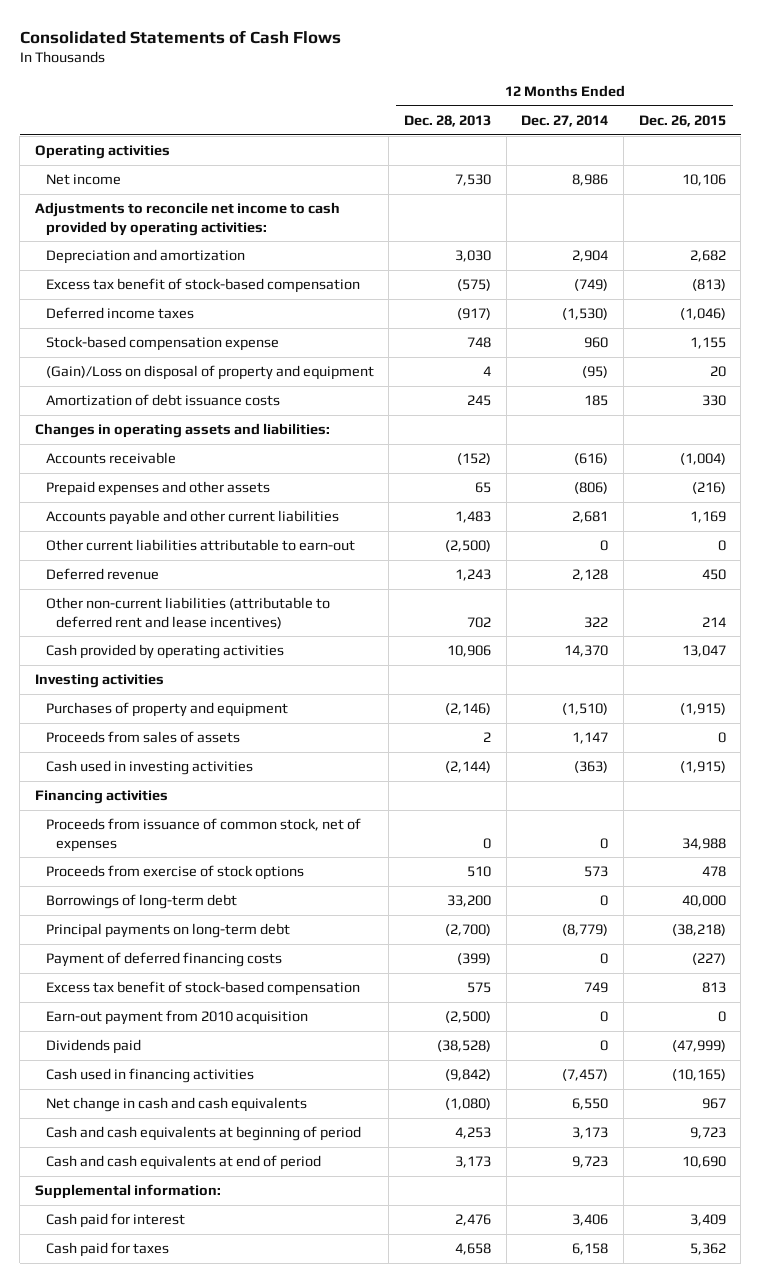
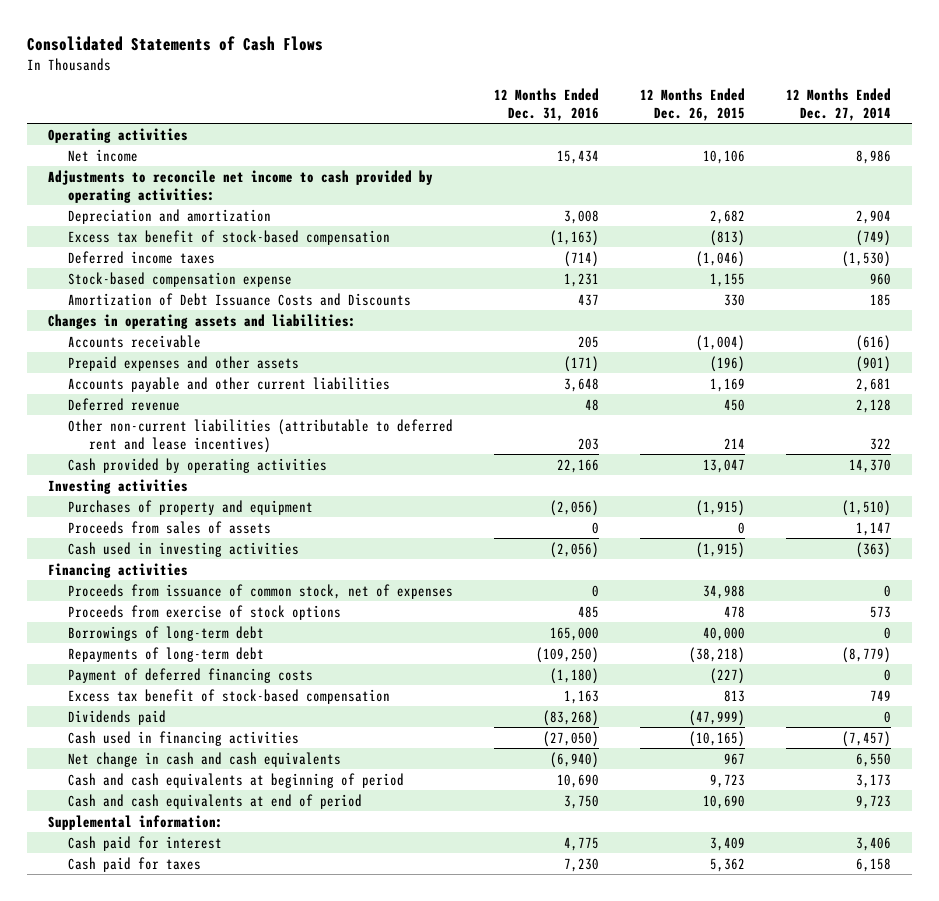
[403,115,491,128] Dec. 28, 2013 -> none
none -> [494,88,600,121] 12 Months Ended Dec. 31, 2016
[45,365,374,381] (Gain)/Loss on disposal of property and equipment -> none
[45,394,280,407] Amortization of debt issuance costs -> [68,292,412,306] Amortization of Debt Issuance Costs and Discounts
[574,482,609,495] (806) -> [856,355,892,372] (901)
[691,482,726,495] (216) -> [710,355,746,372] (196)
[45,539,355,552] Other current liabilities attributable to earn-out -> none
[45,923,290,939] Principal payments on long-term debt -> [68,646,265,662] Repayments of long-term debt
[45,1010,308,1026] Earn-out payment from 2010 acquisition -> none

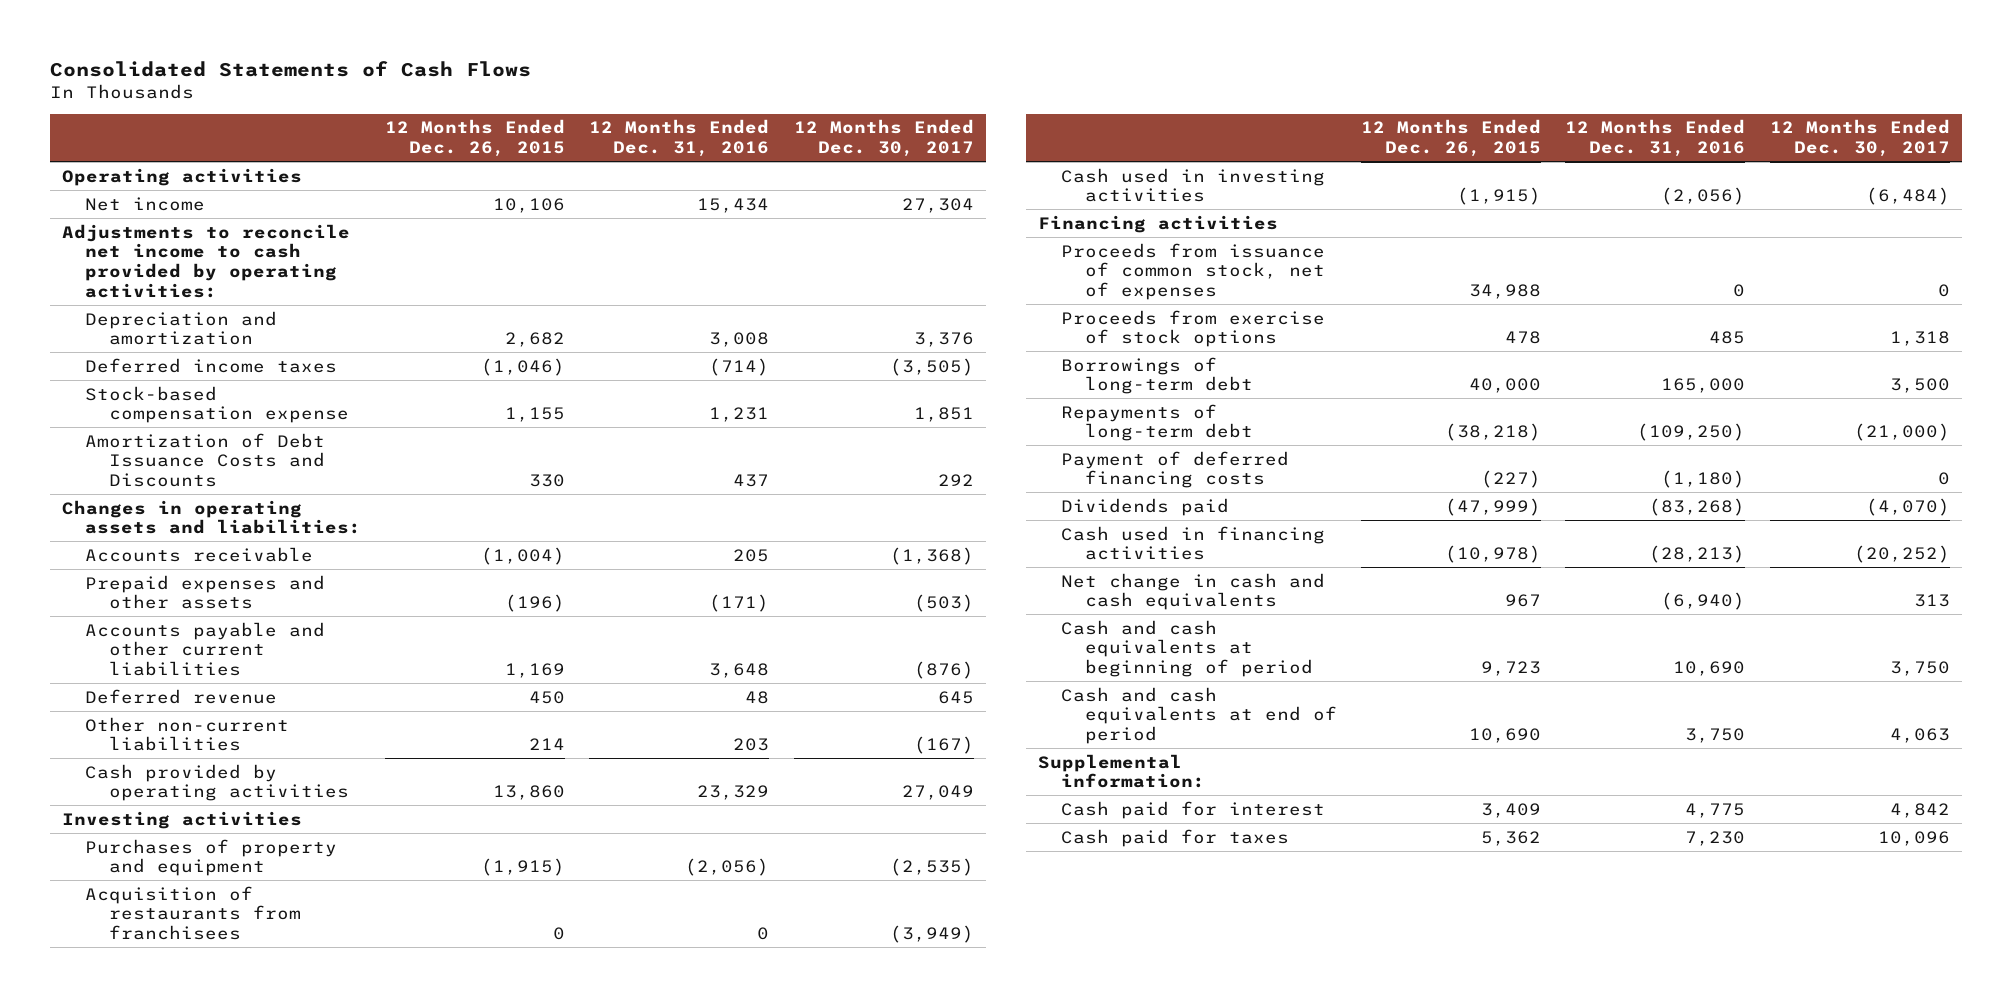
[786,88,892,121] 12 Months Ended Dec. 27, 2014 -> none
none -> [793,119,974,158] 12 Months Ended Dec. 30, 2017
[68,229,391,245] Excess tax benefit of stock-based compensation -> none
[68,418,454,453] Other non-current liabilities (attributable to deferred rent and lease incentives) -> [85,716,290,752] Other non-current liabilities
[557,458,600,473] 22,166 -> [697,785,770,801] 23,329
[703,458,746,473] 13,047 -> [493,785,566,801] 13,860
[68,520,272,534] Proceeds from sales of assets -> none
none -> [85,885,301,941] Acquisition of restaurants from franchisees
[68,688,391,704] Excess tax benefit of stock-based compensation -> none
[543,730,600,747] (27,050) -> [1649,545,1746,564] (28,213)
[689,730,746,747] (10,165) -> [1445,545,1542,564] (10,978)

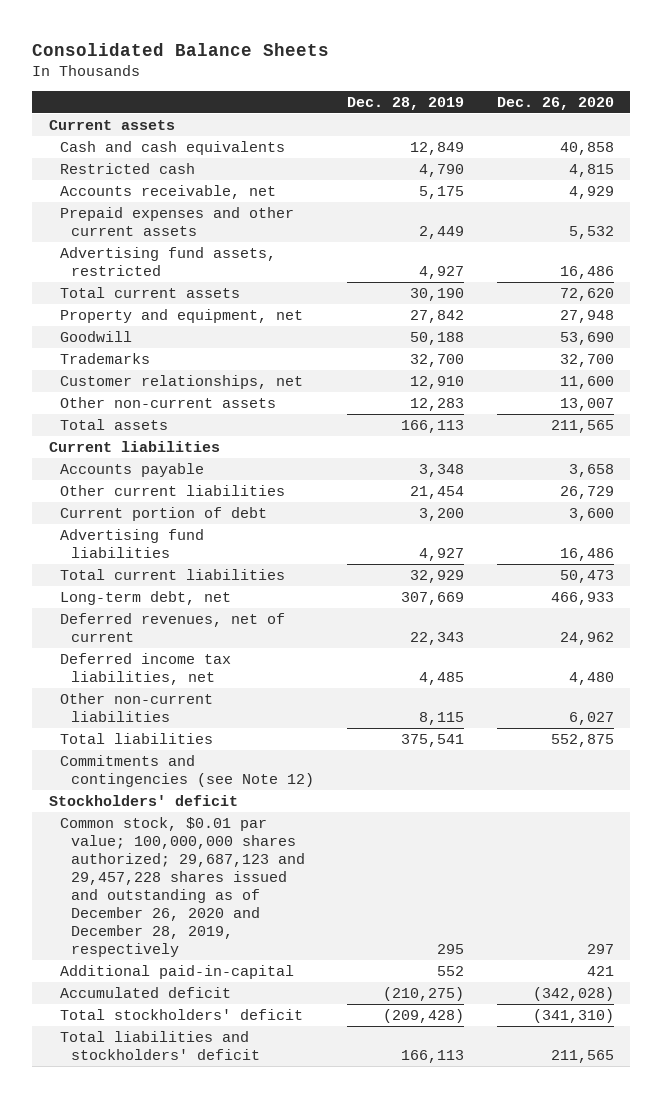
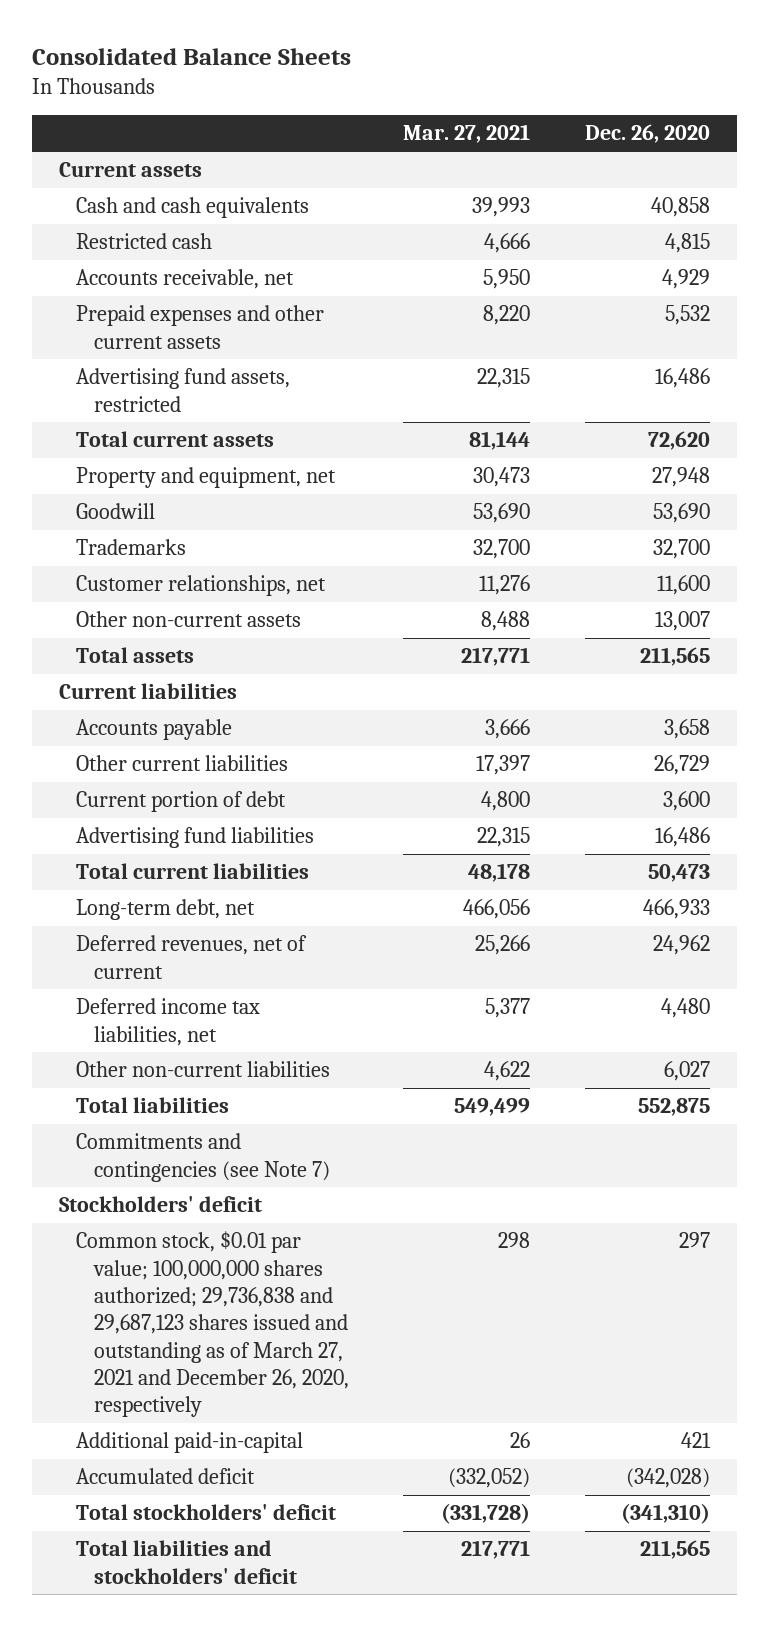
[346,96,464,110] Dec. 28, 2019 -> none
none -> [403,124,531,144] Mar. 27, 2021
[59,754,314,787] Commitments and contingencies (see Note 12) -> [76,1133,331,1182] Commitments and contingencies (see Note 7)
[59,816,305,957] Common stock, $0.01 par value; 100,000,000 shares authorized; 29,687,123 and 29,457,228 shares issued and outstanding as of December 26, 2020 and December 28, 2019, respectively -> [76,1231,350,1418] Common stock, $0.01 par value; 100,000,000 shares authorized; 29,736,838 and 29,687,123 shares issued and outstanding as of March 27, 2021 and December 26, 2020, respectively

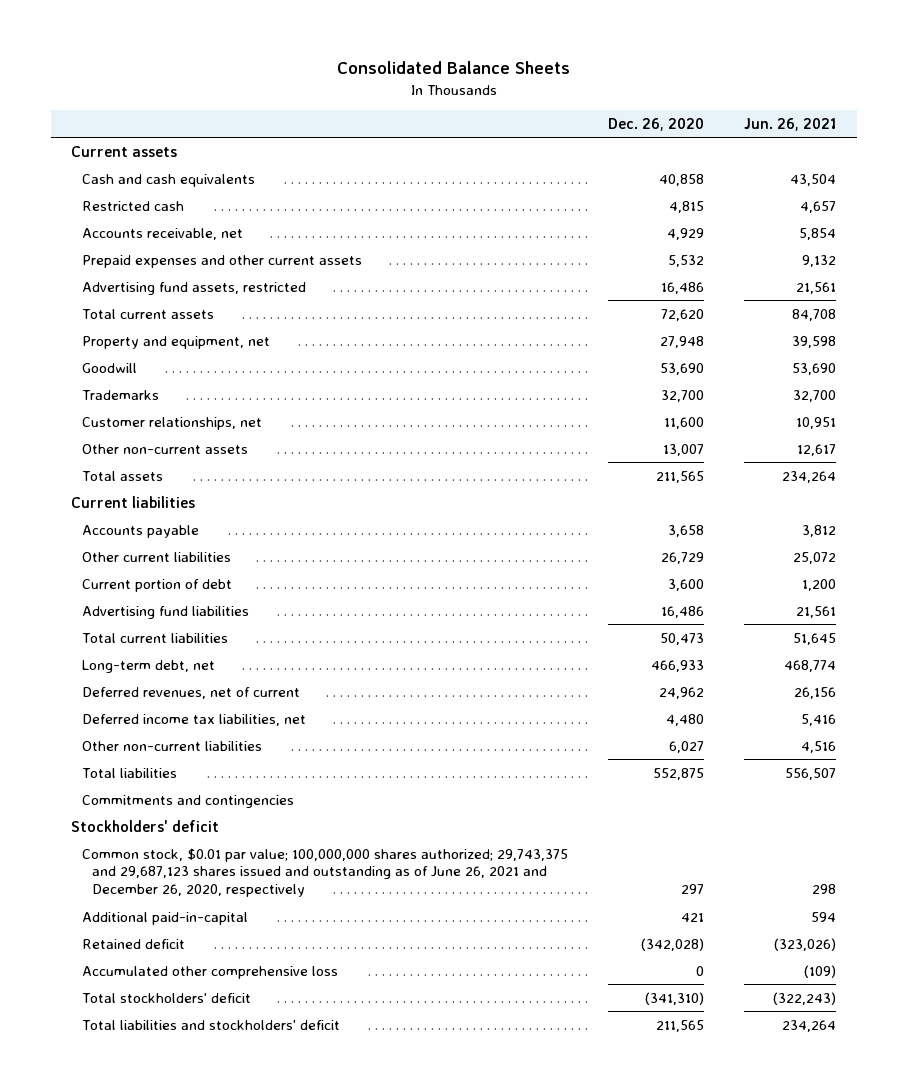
[403,124,531,144] Mar. 27, 2021 -> none
none -> [744,117,837,131] Jun. 26, 2021
[76,1133,331,1182] Commitments and contingencies (see Note 7) -> [81,794,294,808] Commitments and contingencies
[76,1231,350,1418] Common stock, $0.01 par value; 100,000,000 shares authorized; 29,736,838 and 29,687,123 shares issued and outstanding as of March 27, 2021 and December 26, 2020, respectively -> [81,847,568,898] Common stock, $0.01 par value; 100,000,000 shares authorized; 29,743,375 and 29,687,123 shares issued and outstanding as of June 26, 2021 and December 26, 2020, respectively
[76,1468,256,1485] Accumulated deficit -> [81,938,185,949] Retained deficit
none -> [81,965,338,979] Accumulated other comprehensive loss

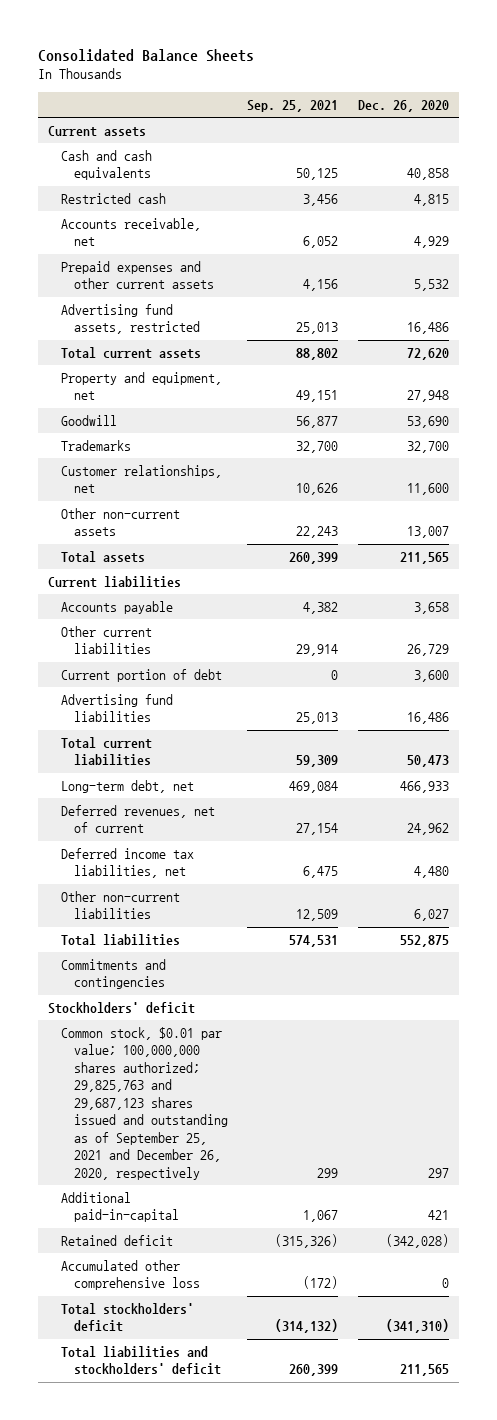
[744,117,837,131] Jun. 26, 2021 -> none
none -> [247,100,339,113] Sep. 25, 2021
[81,847,568,898] Common stock, $0.01 par value; 100,000,000 shares authorized; 29,743,375 and 29,687,123 shares issued and outstanding as of June 26, 2021 and December 26, 2020, respectively -> [60,1026,228,1180] Common stock, $0.01 par value; 100,000,000 shares authorized; 29,825,763 and 29,687,123 shares issued and outstanding as of September 25, 2021 and December 26, 2020, respectively

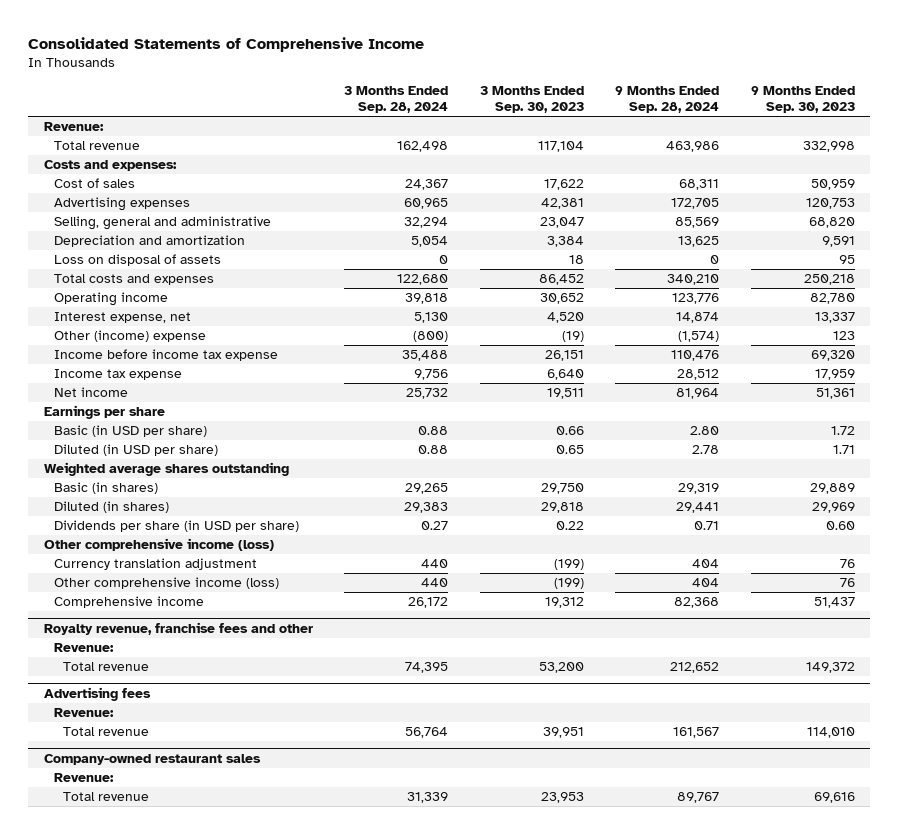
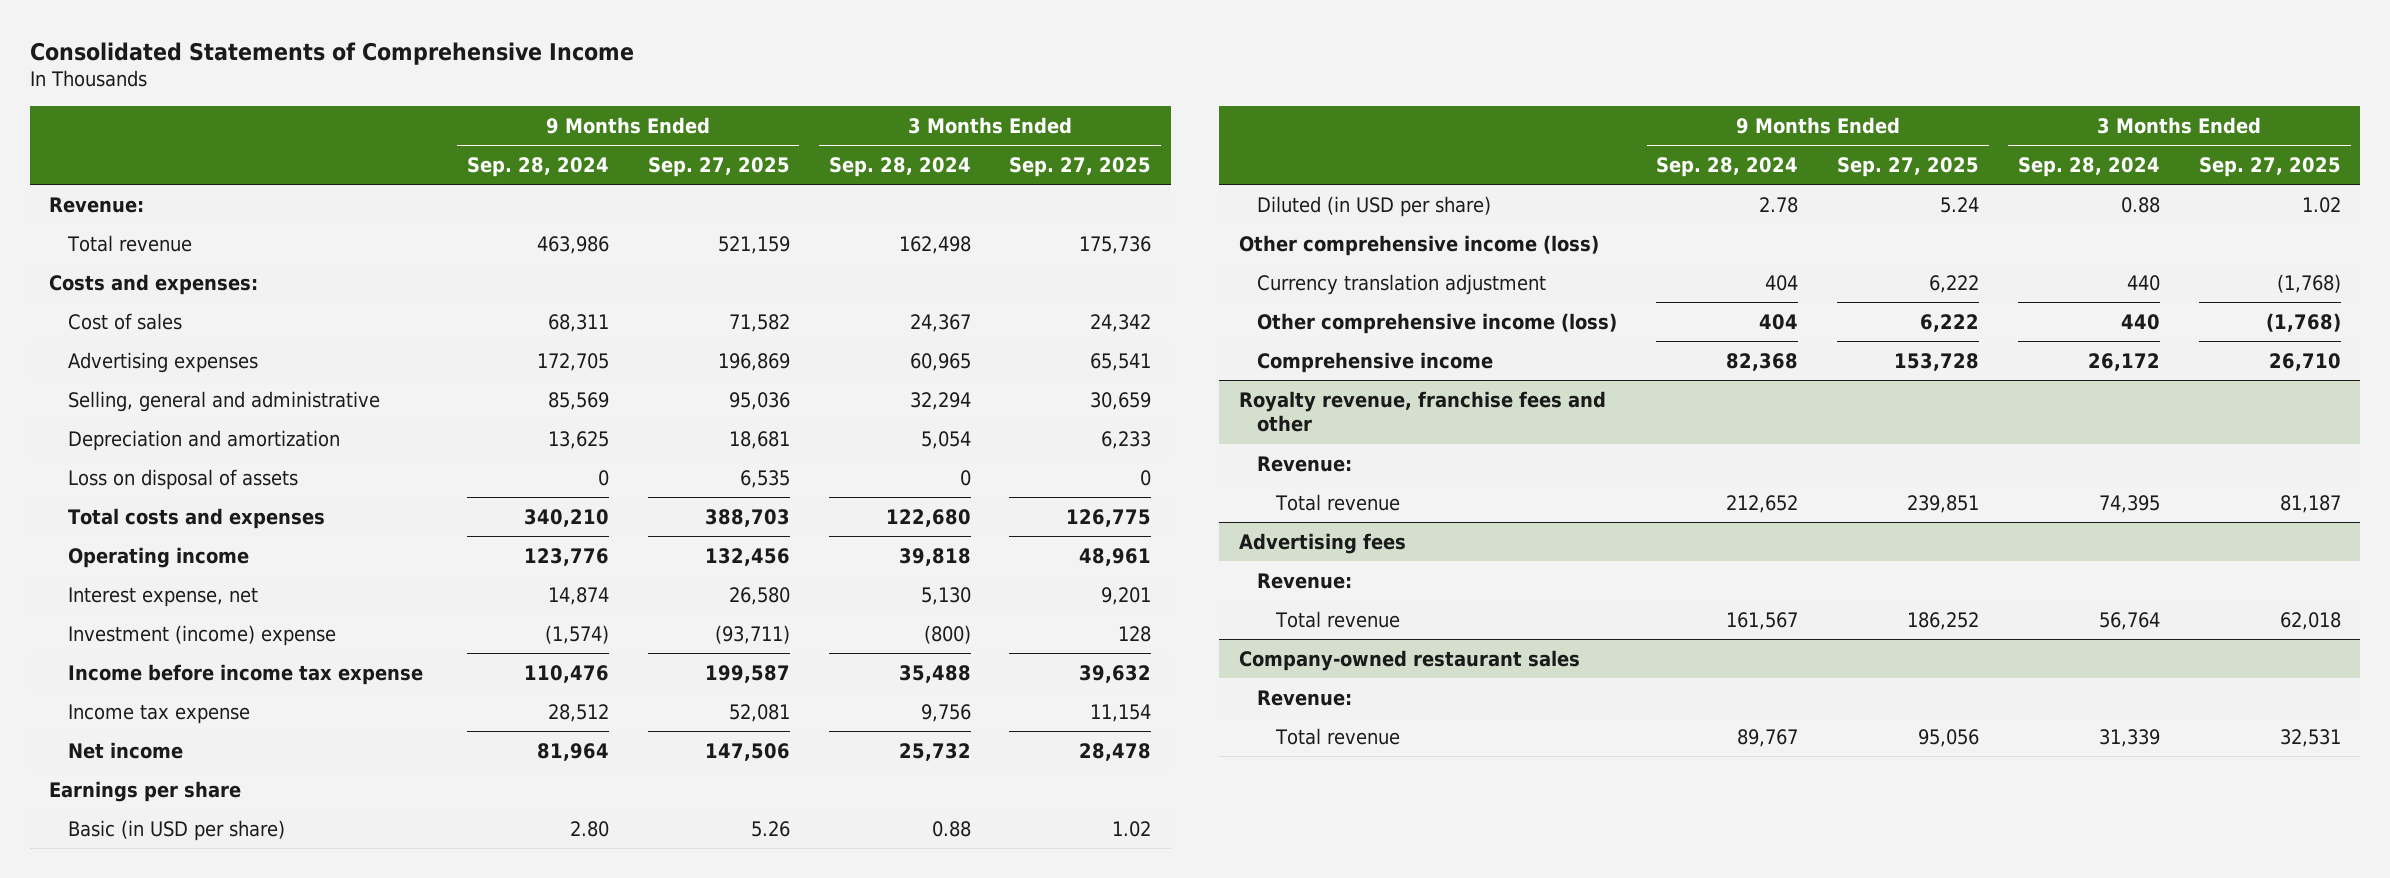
[479,85,584,113] 3 Months Ended Sep. 30, 2023 -> none
[750,85,855,113] 9 Months Ended Sep. 30, 2023 -> none
none -> [647,156,790,177] Sep. 27, 2025
none -> [1009,156,1152,177] Sep. 27, 2025
[53,330,206,343] Other (income) expense -> [68,624,337,646] Investment (income) expense
[44,462,290,477] Weighted average shares outstanding -> none
[53,482,158,495] Basic (in shares) -> none
[53,501,169,514] Diluted (in shares) -> none
[53,520,299,533] Dividends per share (in USD per share) -> none

